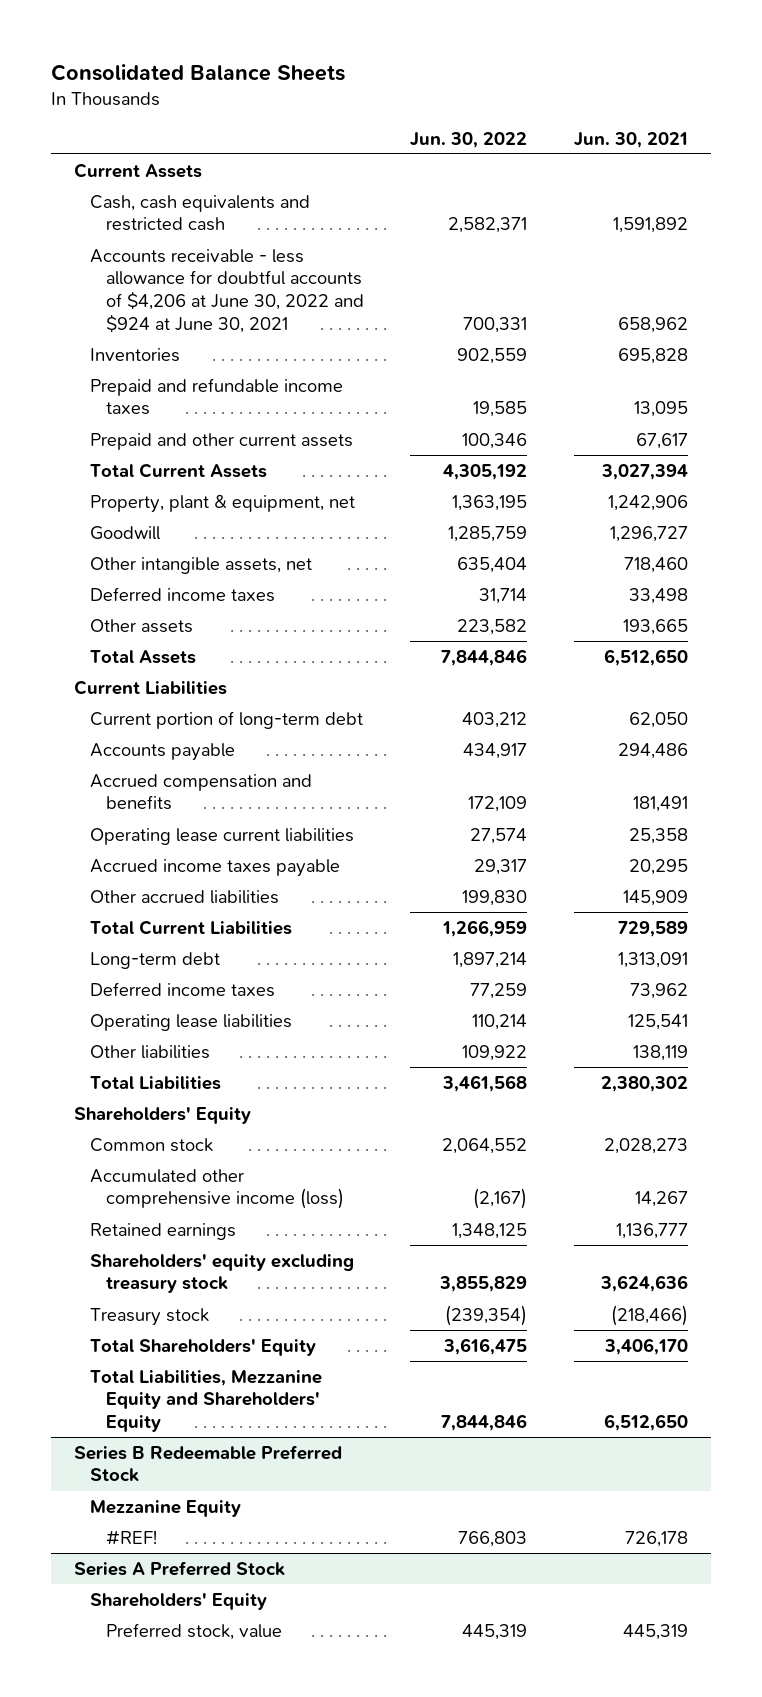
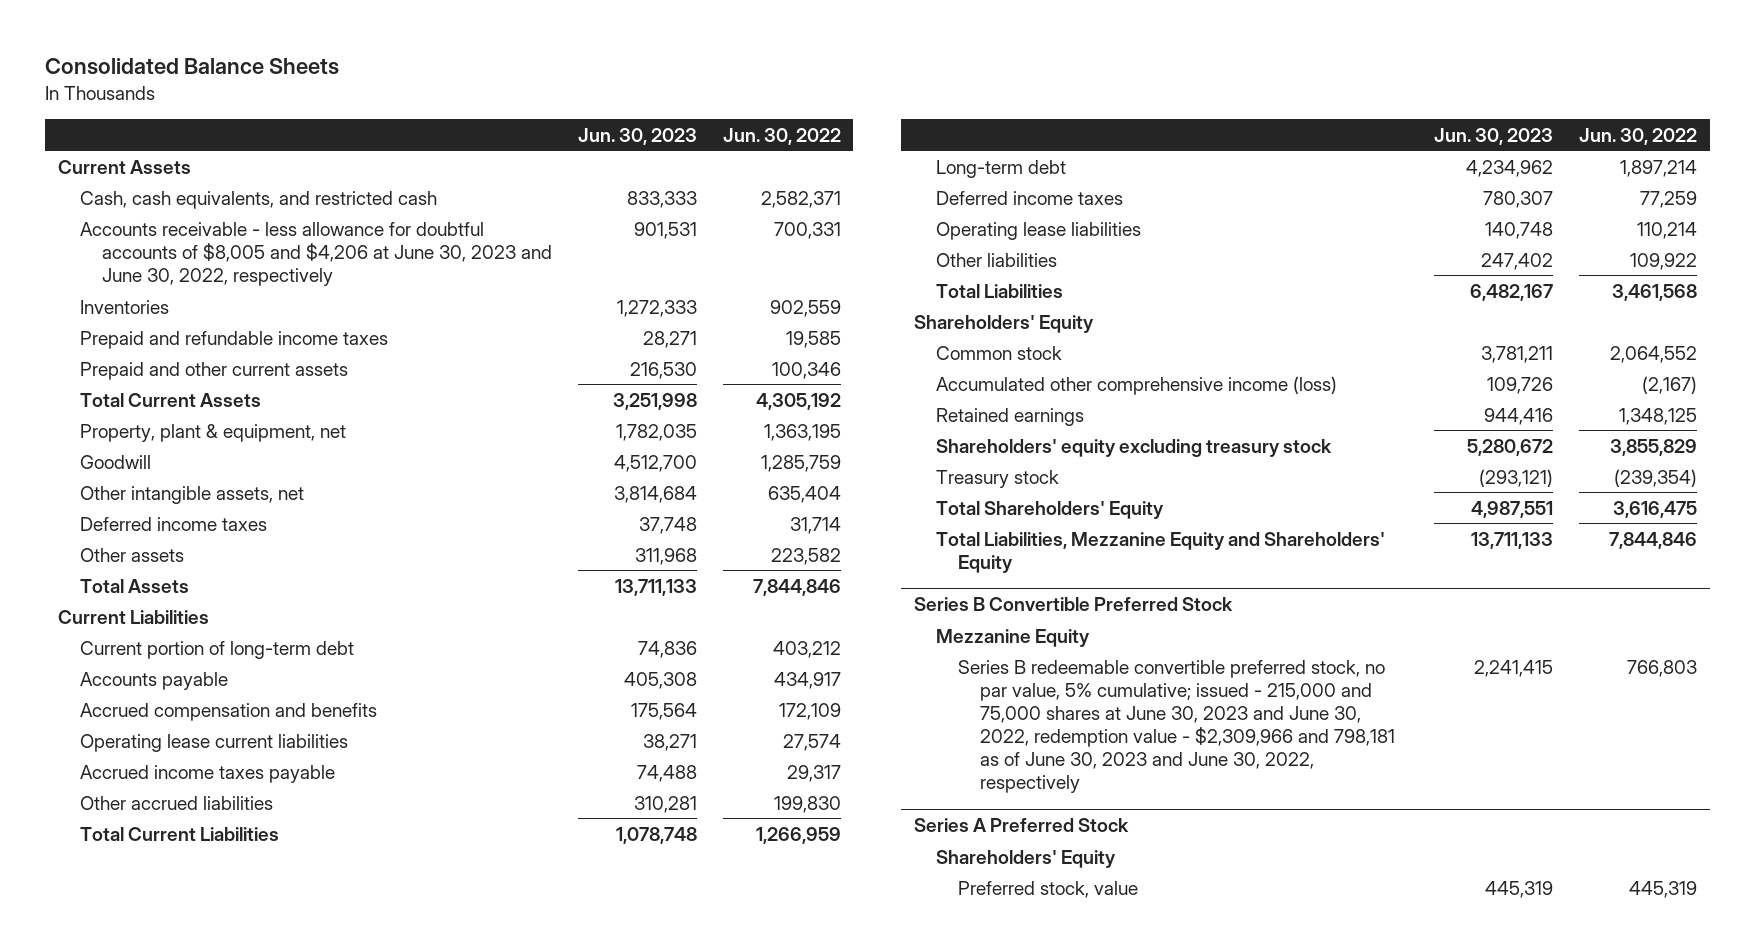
[574,131,689,148] Jun. 30, 2021 -> none
none -> [577,127,697,145] Jun. 30, 2023
[89,194,310,232] Cash, cash equivalents and restricted cash -> [79,190,437,209] Cash, cash equivalents, and restricted cash
[89,248,364,334] Accounts receivable - less allowance for doubtful accounts of $4,206 at June 30, 2022 and $924 at June 30, 2021 -> [79,221,552,286] Accounts receivable - less allowance for doubtful accounts of $8,005 and $4,206 at June 30, 2023 and June 30, 2022, respectively
[74,1444,343,1483] Series B Redeemable Preferred Stock -> [914,597,1234,612] Series B Convertible Preferred Stock
[105,1529,157,1545] #REF! -> [958,659,1396,794] Series B redeemable convertible preferred stock, no par value, 5% cumulative; issued - 215,000 and 75,000 shares at June 30, 2023 and June 30, 2022, redemption value - $2,309,966 and 798,181 as of June 30, 2023 and June 30, 2022, respectively

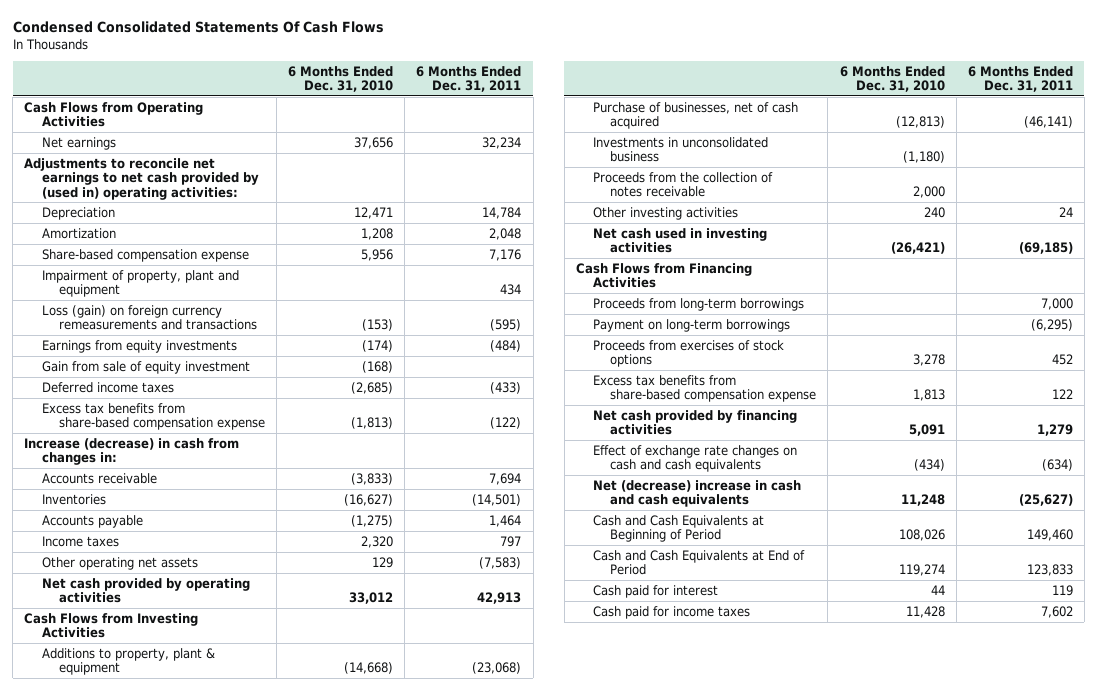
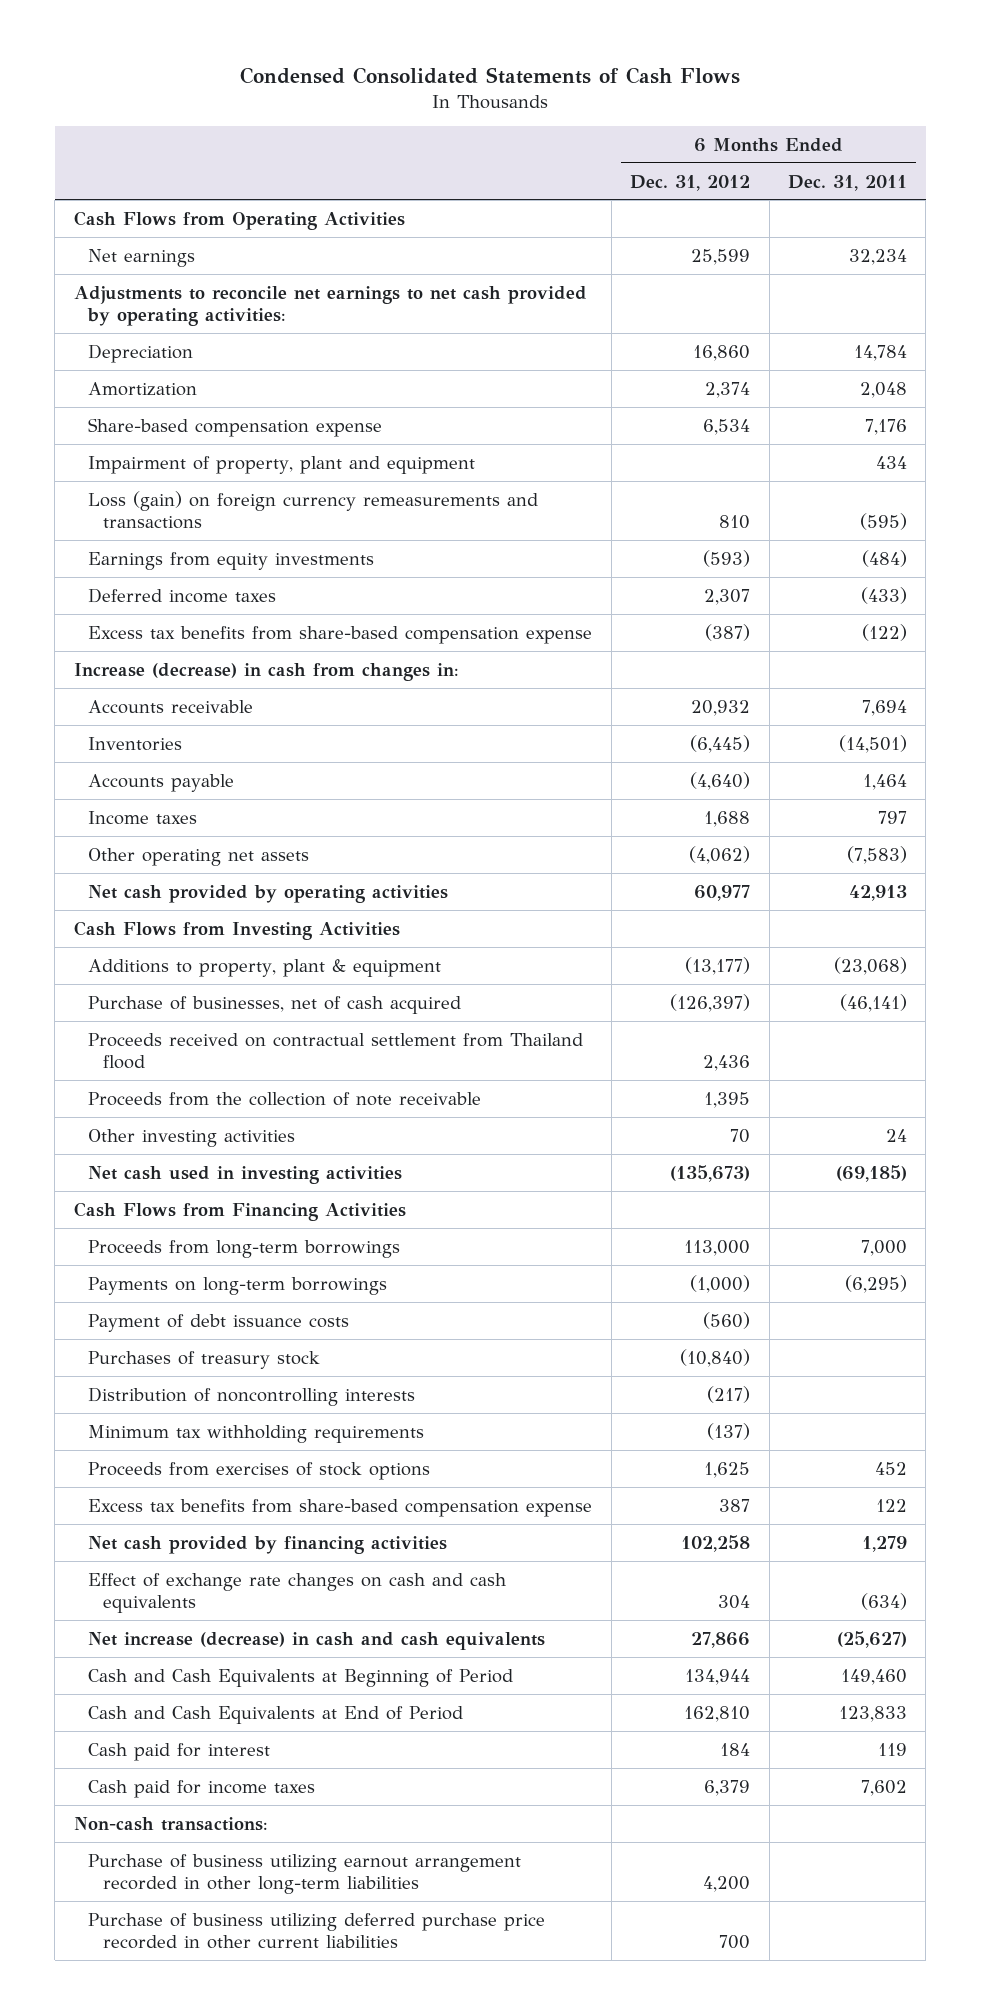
[12,20,384,33] Condensed Consolidated Statements Of Cash Flows -> [240,67,741,85] Condensed Consolidated Statements of Cash Flows
[288,65,394,93] 6 Months Ended Dec. 31, 2010 -> none
none -> [630,174,751,191] Dec. 31, 2012
[24,157,259,200] Adjustments to reconcile net earnings to net cash provided by (used in) operating activities: -> [73,285,587,327] Adjustments to reconcile net earnings to net cash provided by operating activities:
[41,360,250,374] Gain from sale of equity investment -> none
[592,136,768,163] Investments in unconsolidated business -> none
none -> [88,1032,584,1070] Proceeds received on contractual settlement from Thailand flood
[592,171,773,198] Proceeds from the collection of notes receivable -> [88,1091,482,1106] Proceeds from the collection of note receivable
[592,318,790,332] Payment on long-term borrowings -> [88,1276,388,1295] Payments on long-term borrowings
none -> [88,1313,350,1332] Payment of debt issuance costs
none -> [88,1350,321,1369] Purchases of treasury stock
none -> [88,1386,416,1406] Distribution of noncontrolling interests
none -> [88,1424,425,1443] Minimum tax withholding requirements
[592,479,801,508] Net (decrease) increase in cash and cash equivalents -> [88,1631,546,1650] Net increase (decrease) in cash and cash equivalents
none -> [73,1816,268,1831] Non-cash transactions:
none -> [88,1853,522,1895] Purchase of business utilizing earnout arrangement recorded in other long-term liabilities
none -> [88,1912,546,1950] Purchase of business utilizing deferred purchase price recorded in other current liabilities

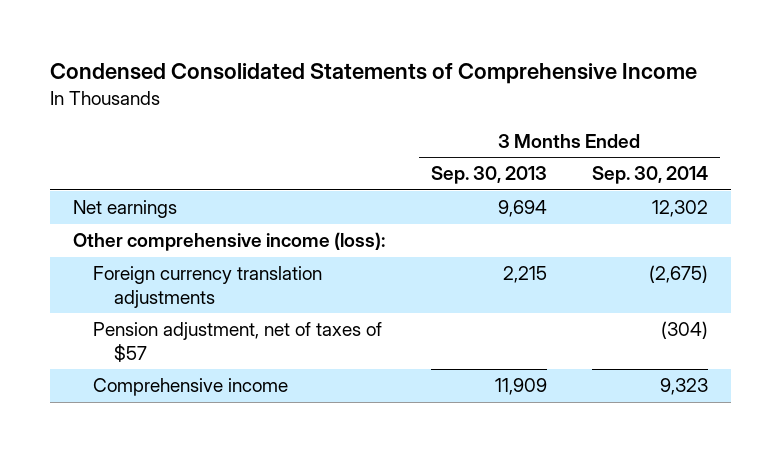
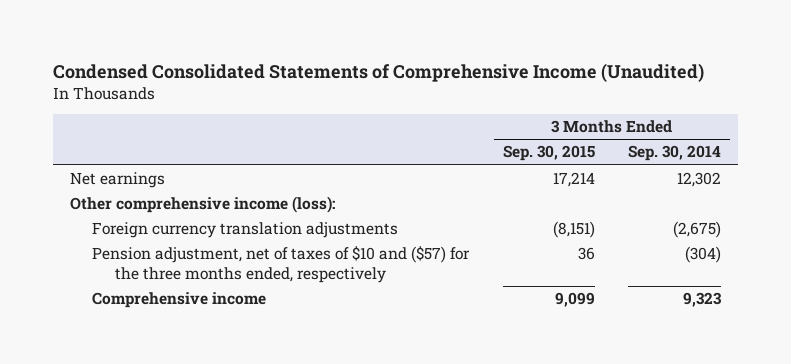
[49,63,697,85] Condensed Consolidated Statements of Comprehensive Income -> [53,62,705,82] Condensed Consolidated Statements of Comprehensive Income (Unaudited)
[430,166,547,185] Sep. 30, 2013 -> none
none -> [502,145,595,162] Sep. 30, 2015
[93,322,383,363] Pension adjustment, net of taxes of $57 -> [92,246,471,284] Pension adjustment, net of taxes of $10 and ($57) for the three months ended, respectively

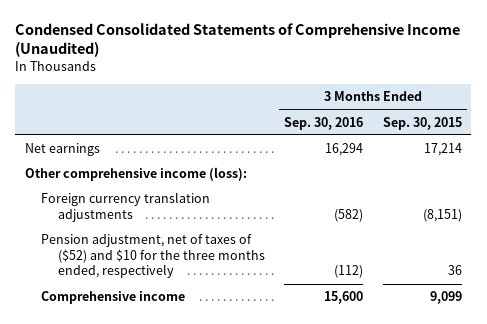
[628,145,722,162] Sep. 30, 2014 -> none
none -> [284,116,364,130] Sep. 30, 2016
[92,246,471,284] Pension adjustment, net of taxes of $10 and ($57) for the three months ended, respectively -> [41,234,265,279] Pension adjustment, net of taxes of ($52) and $10 for the three months ended, respectively

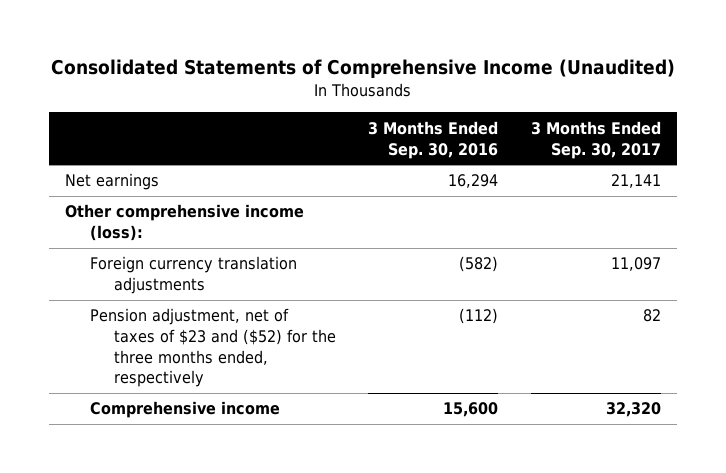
[15,22,461,58] Condensed Consolidated Statements of Comprehensive Income (Unaudited) -> [51,59,676,79] Consolidated Statements of Comprehensive Income (Unaudited)
[382,116,462,130] Sep. 30, 2015 -> none
none -> [530,120,661,159] 3 Months Ended Sep. 30, 2017
[41,234,265,279] Pension adjustment, net of taxes of ($52) and $10 for the three months ended, respectively -> [89,308,336,388] Pension adjustment, net of taxes of $23 and ($52) for the three months ended, respectively

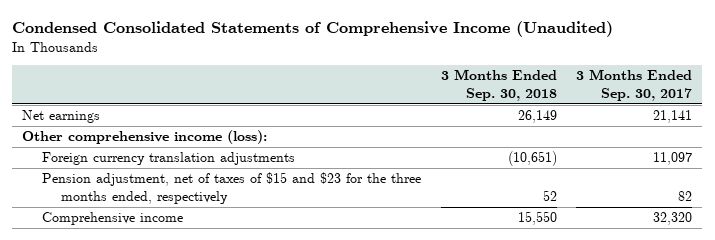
[51,59,676,79] Consolidated Statements of Comprehensive Income (Unaudited) -> [12,21,614,38] Condensed Consolidated Statements of Comprehensive Income (Unaudited)
[368,120,499,159] 3 Months Ended Sep. 30, 2016 -> none
none -> [440,69,557,101] 3 Months Ended Sep. 30, 2018
[89,308,336,388] Pension adjustment, net of taxes of $23 and ($52) for the three months ended, respectively -> [41,172,421,204] Pension adjustment, net of taxes of $15 and $23 for the three months ended, respectively

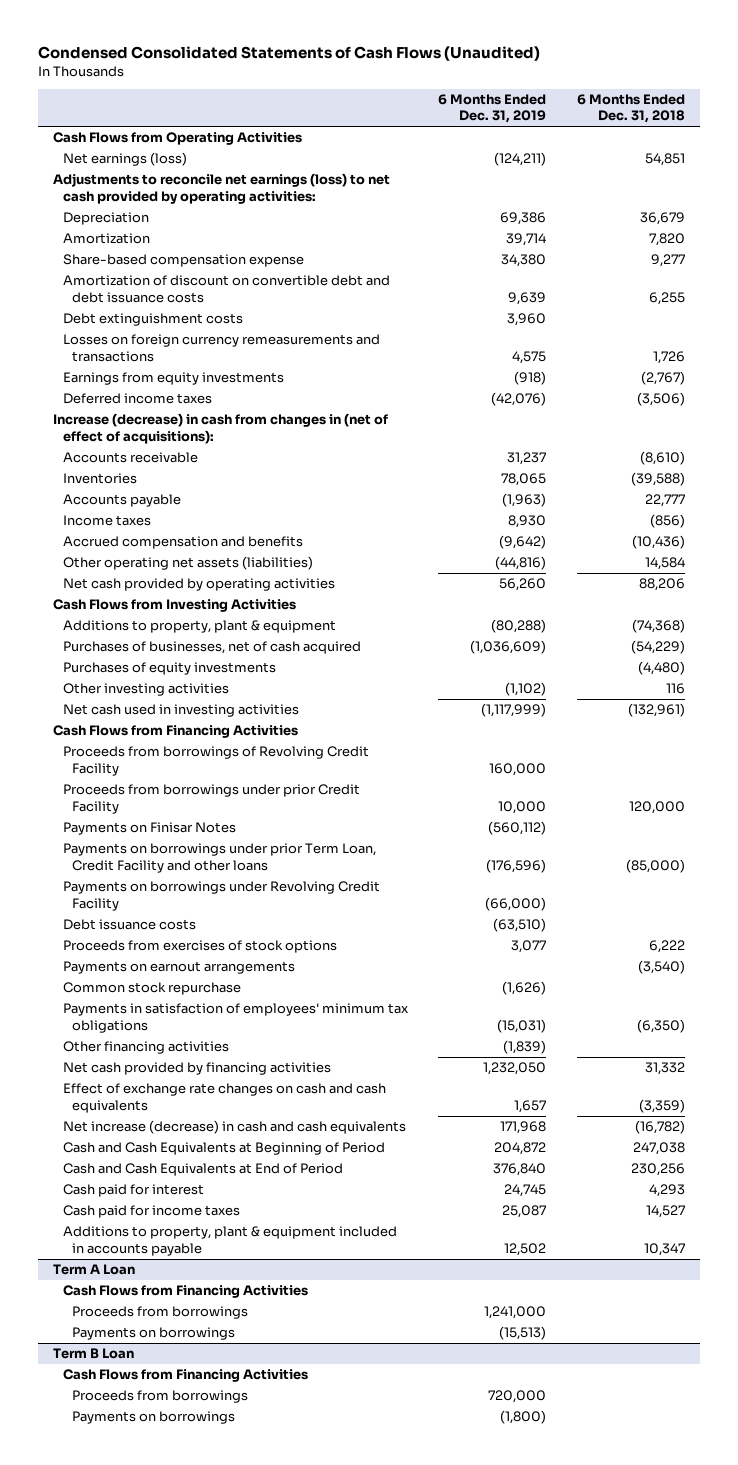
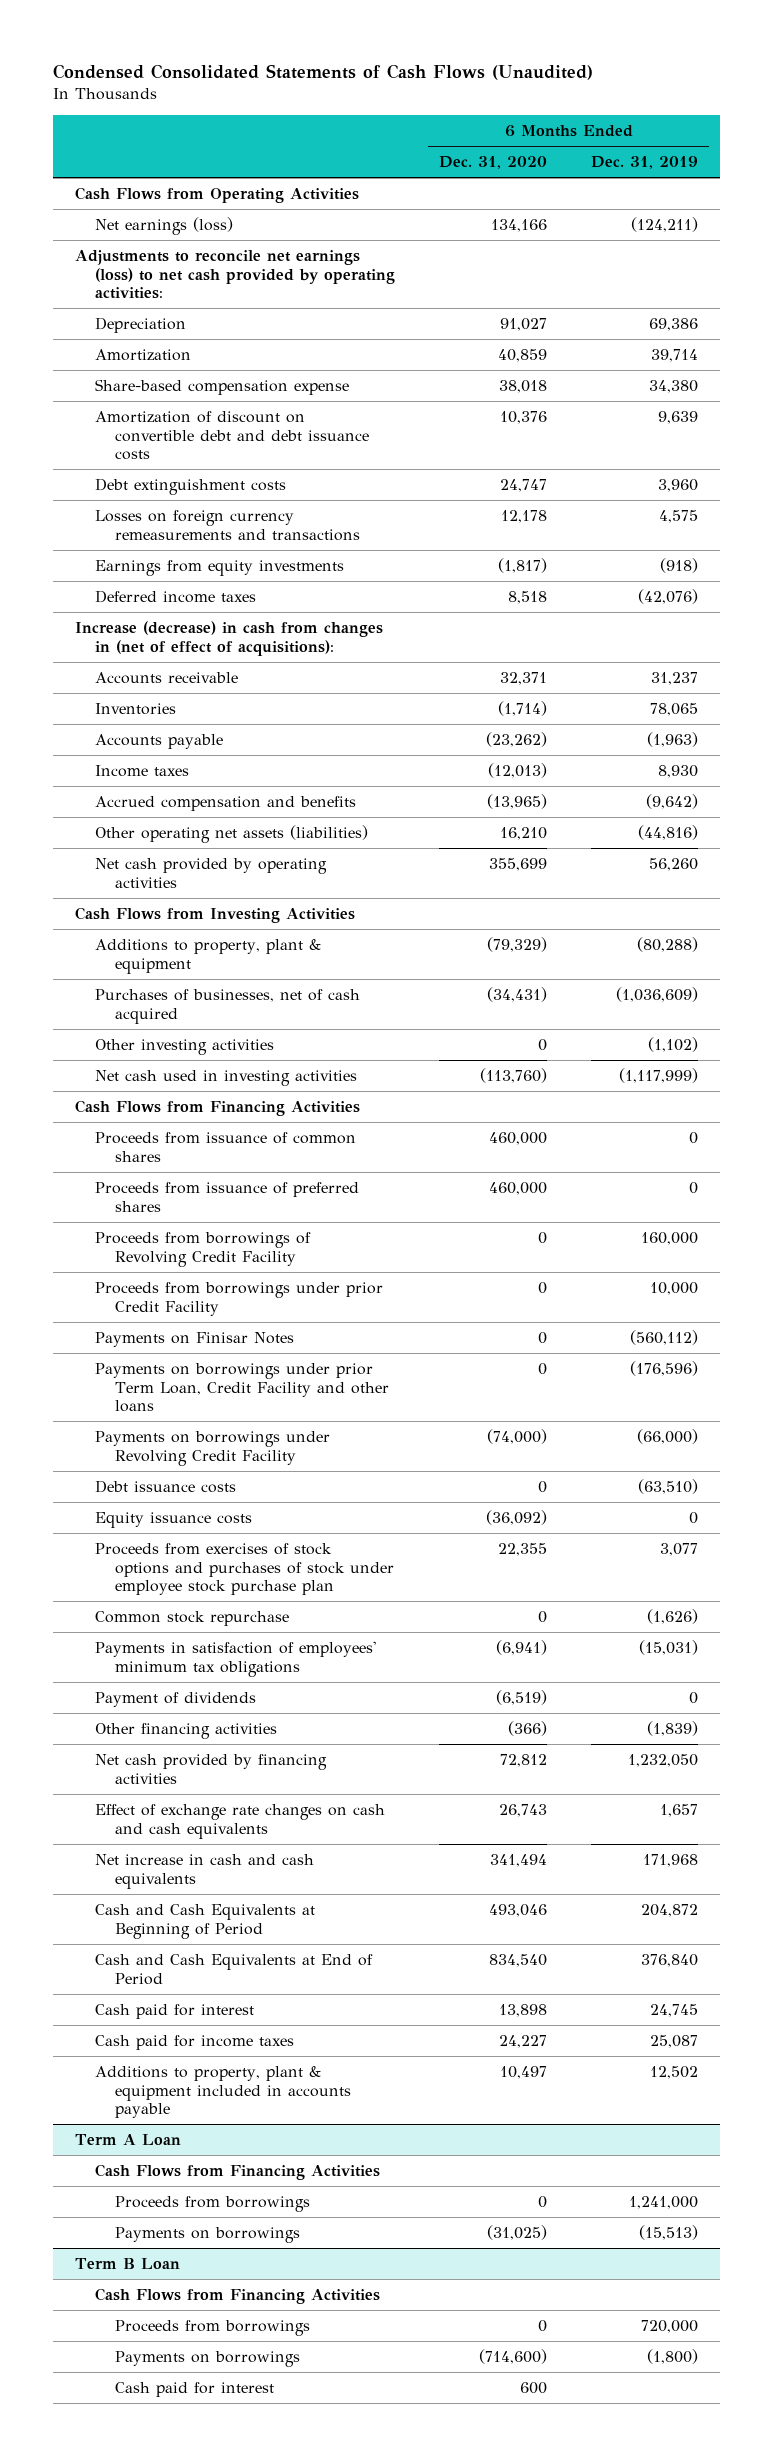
[576,94,685,124] 6 Months Ended Dec. 31, 2018 -> none
none -> [439,156,548,170] Dec. 31, 2020
[62,662,276,676] Purchases of equity investments -> none
none -> [95,1132,357,1162] Proceeds from issuance of common shares
none -> [95,1182,360,1212] Proceeds from issuance of preferred shares
[62,961,295,975] Payments on earnout arrangements -> none
none -> [95,1512,253,1529] Equity issuance costs
[62,940,337,954] Proceeds from exercises of stock options -> [95,1543,394,1596] Proceeds from exercises of stock options and purchases of stock under employee stock purchase plan
none -> [95,1692,257,1708] Payment of dividends
[62,1120,406,1135] Net increase (decrease) in cash and cash equivalents -> [95,1854,315,1889] Net increase in cash and cash equivalents
none -> [114,2382,274,2398] Cash paid for interest

